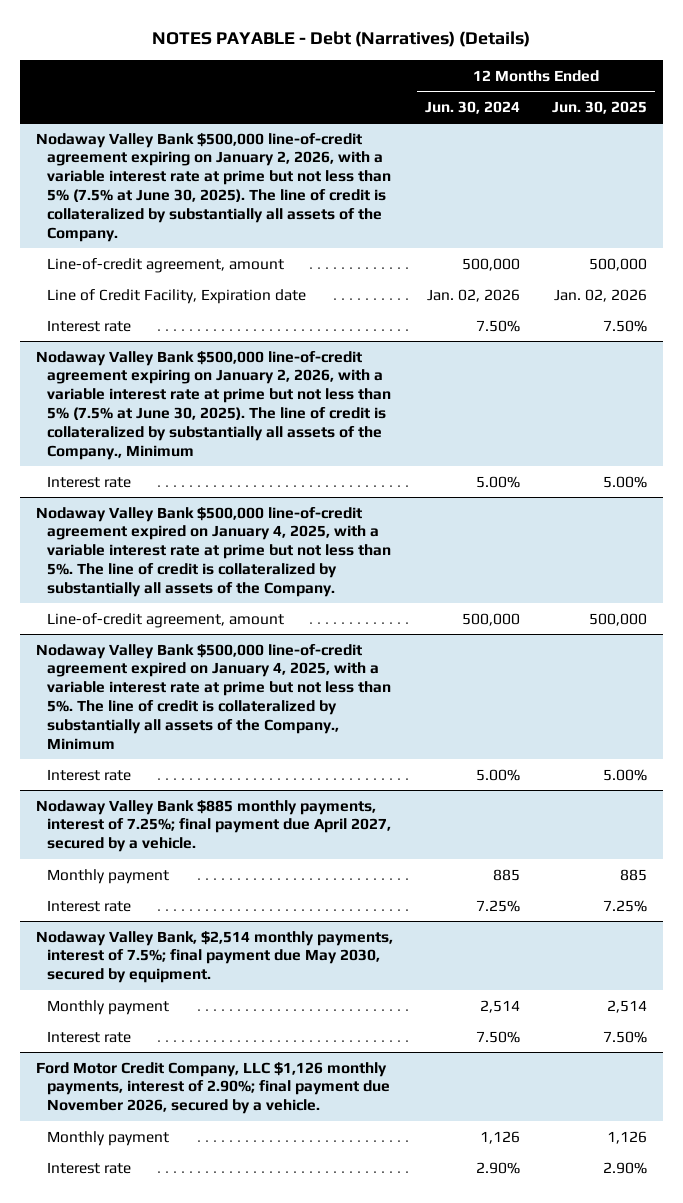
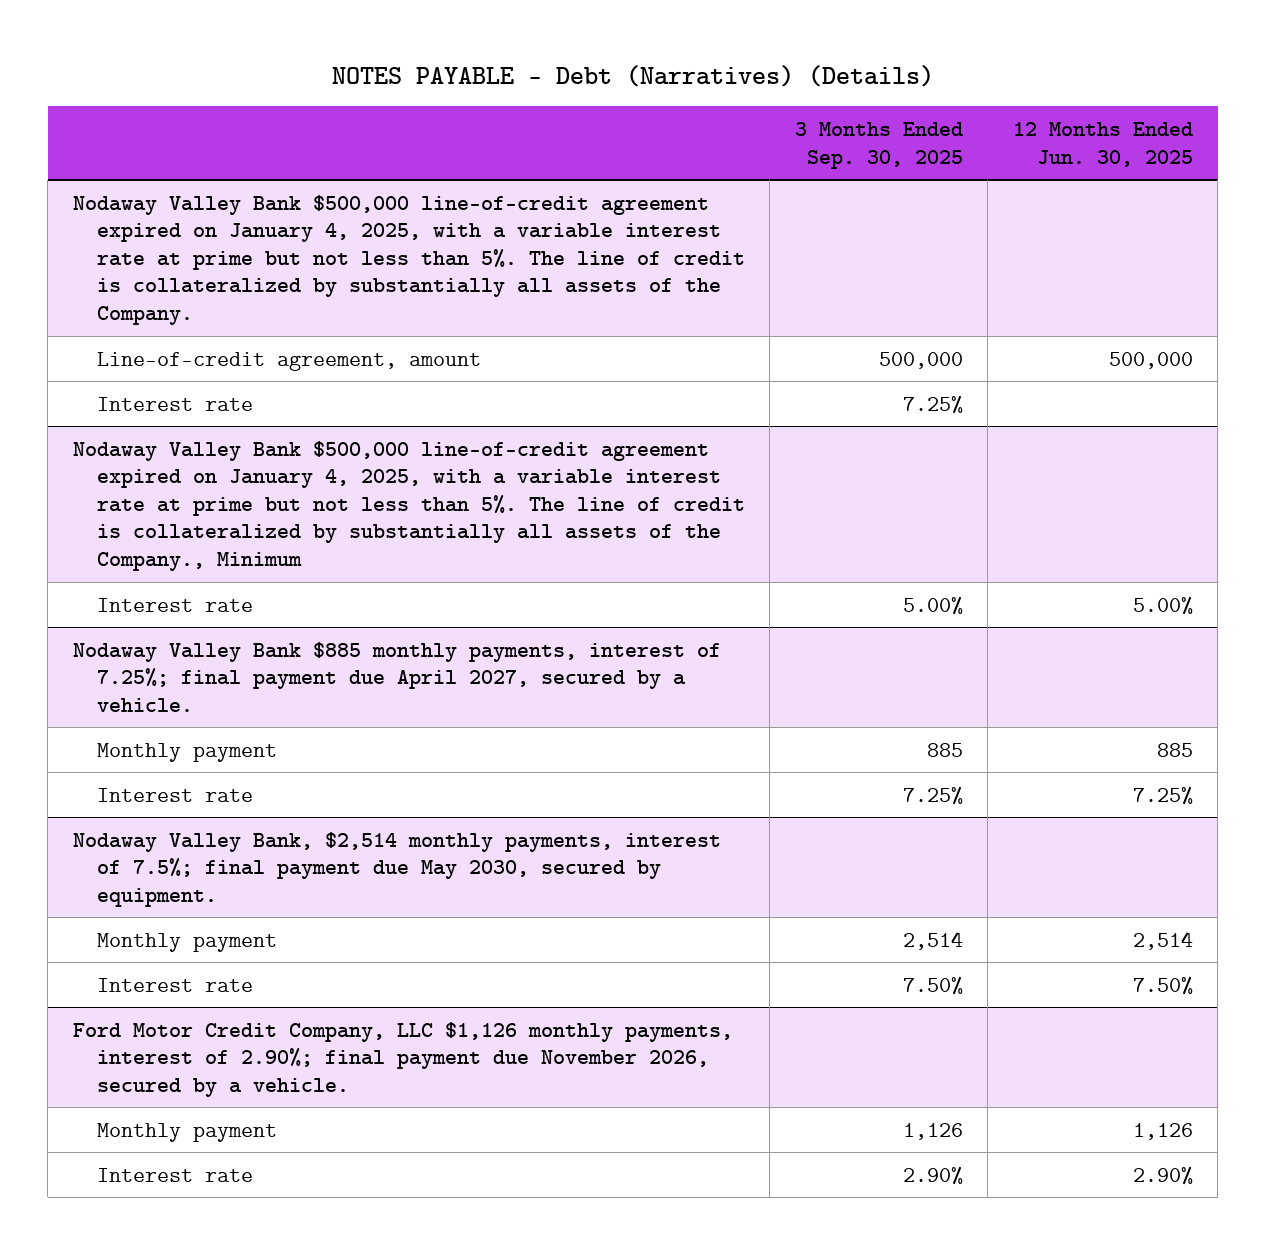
[424,100,520,114] Jun. 30, 2024 -> none
none -> [794,122,963,169] 3 Months Ended Sep. 30, 2025
[35,132,392,242] Nodaway Valley Bank $500,000 line-of-credit agreement expiring on January 2, 2026, with a variable interest rate at prime but not less than 5% (7.5% at June 30, 2025). The line of credit is collateralized by substantially all assets of the Company. -> none
[47,257,285,273] Line-of-credit agreement, amount -> none
[47,288,307,304] Line of Credit Facility, Expiration date -> none
[47,319,132,332] Interest rate -> none
[35,350,392,460] Nodaway Valley Bank $500,000 line-of-credit agreement expiring on January 2, 2026, with a variable interest rate at prime but not less than 5% (7.5% at June 30, 2025). The line of credit is collateralized by substantially all assets of the Company., Minimum -> none
[47,475,132,488] Interest rate -> none
none -> [96,396,253,411] Interest rate

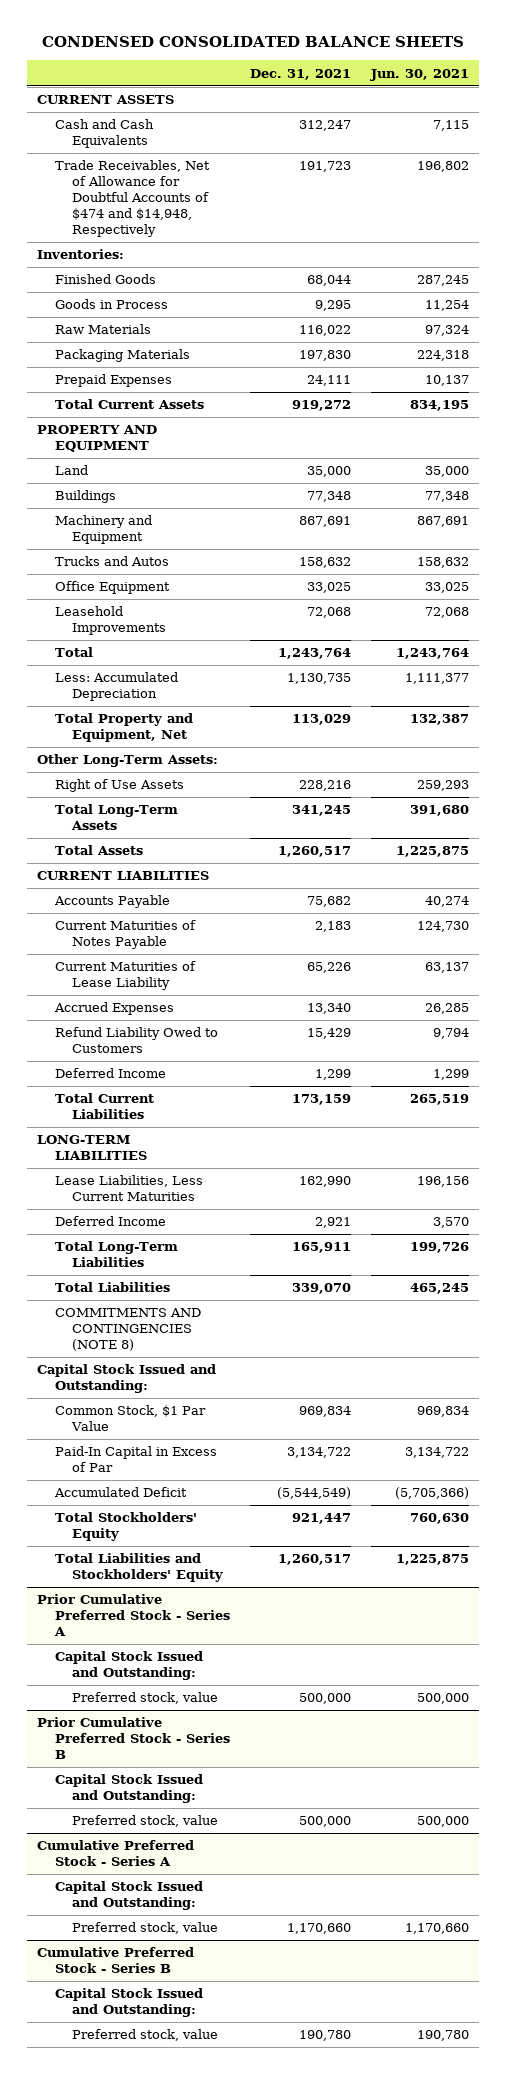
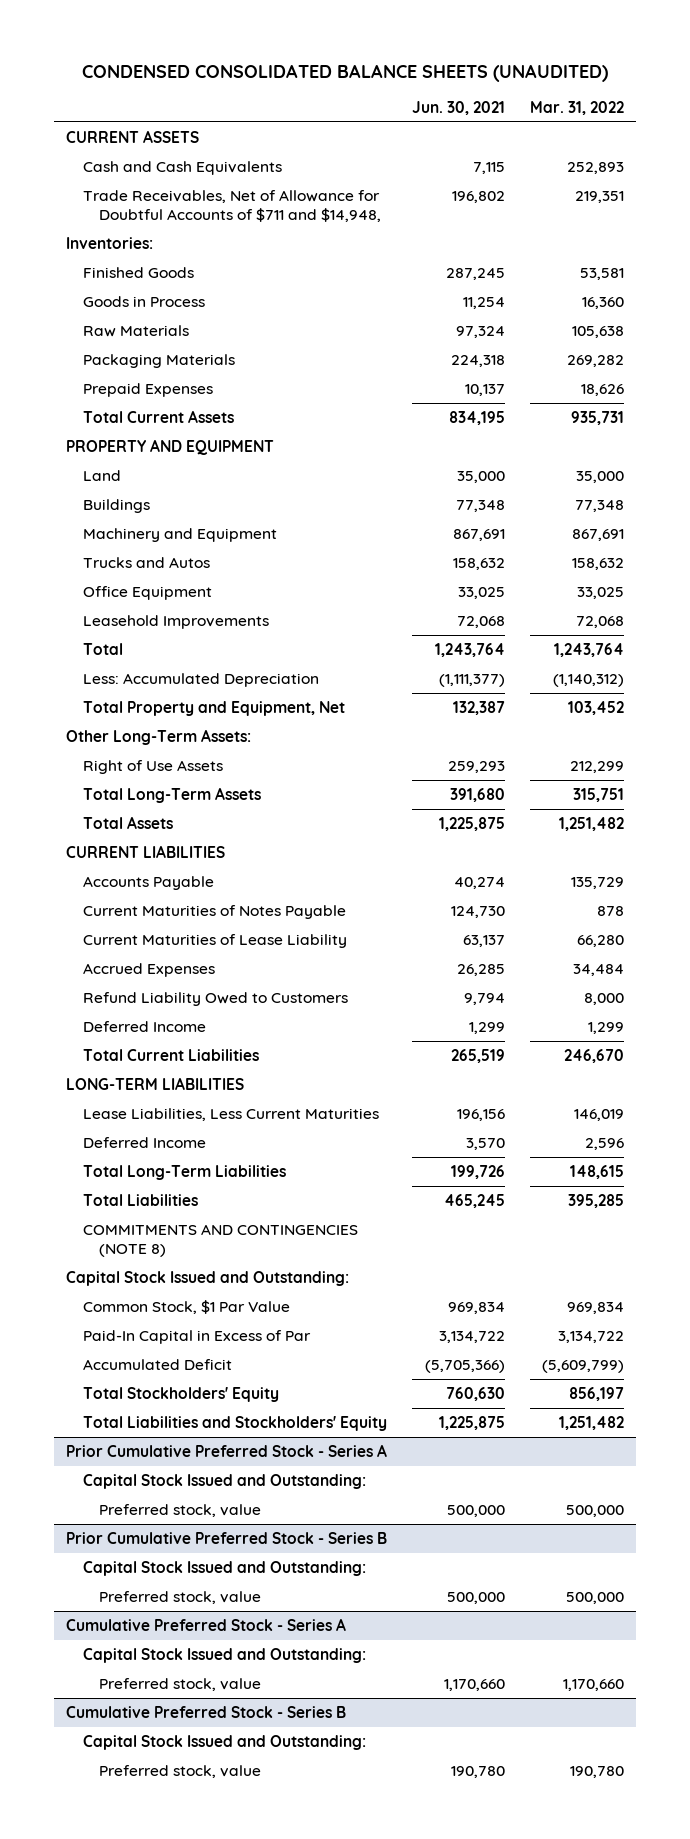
[42,36,465,48] CONDENSED CONSOLIDATED BALANCE SHEETS -> [81,63,608,82] CONDENSED CONSOLIDATED BALANCE SHEETS (UNAUDITED)
[249,68,351,80] Dec. 31, 2021 -> none
none -> [529,100,624,115] Mar. 31, 2022
[54,160,210,238] Trade Receivables, Net of Allowance for Doubtful Accounts of $474 and $14,948, Respectively -> [82,189,382,222] Trade Receivables, Net of Allowance for Doubtful Accounts of $711 and $14,948,
[404,673,469,685] 1,111,377 -> [438,673,505,687] (1,111,377)

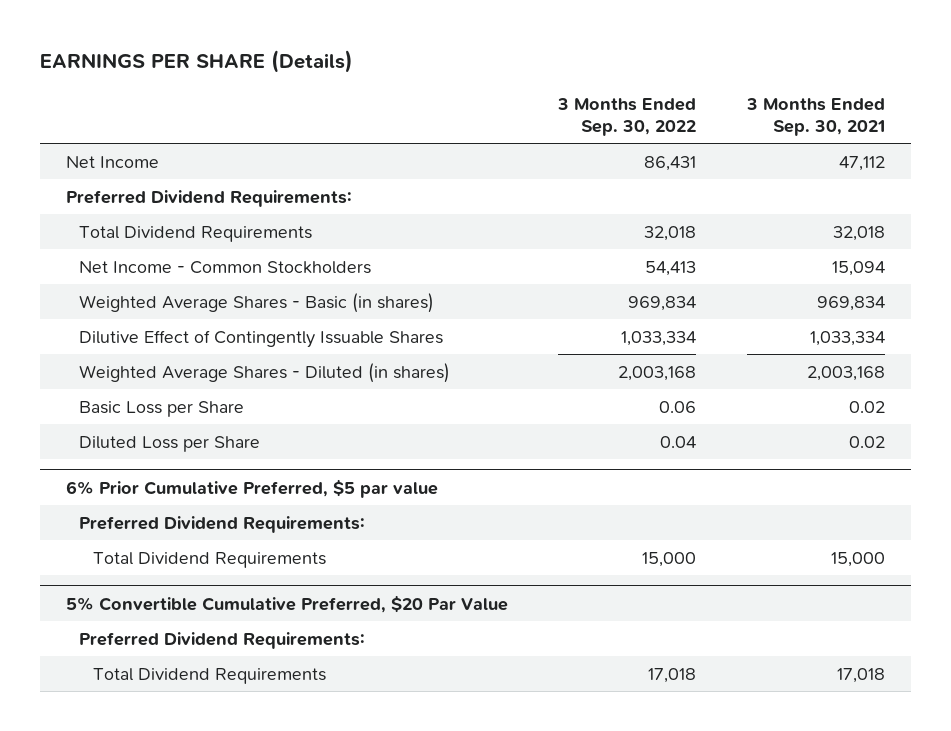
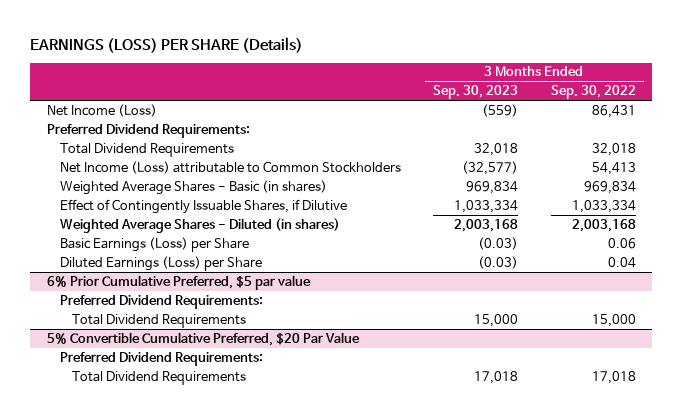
[40,50,354,74] EARNINGS PER SHARE (Details) -> [30,36,304,53] EARNINGS (LOSS) PER SHARE (Details)
[746,97,886,136] 3 Months Ended Sep. 30, 2021 -> none
none -> [433,85,519,100] Sep. 30, 2023
[65,155,159,168] Net Income -> [46,103,157,117] Net Income (Loss)
[79,260,372,274] Net Income - Common Stockholders -> [59,160,401,174] Net Income (Loss) attributable to Common Stockholders
[79,329,444,348] Dilutive Effect of Contingently Issuable Shares -> [59,198,347,214] Effect of Contingently Issuable Shares, if Dilutive
[79,400,245,417] Basic Loss per Share -> [59,236,249,252] Basic Earnings (Loss) per Share
[79,435,261,452] Diluted Loss per Share -> [59,255,262,271] Diluted Earnings (Loss) per Share

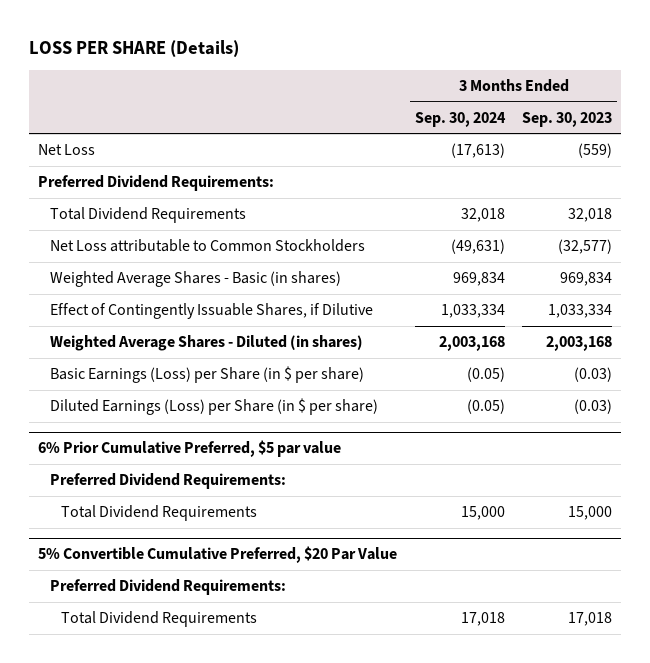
[30,36,304,53] EARNINGS (LOSS) PER SHARE (Details) -> [29,40,240,58] LOSS PER SHARE (Details)
[550,85,636,100] Sep. 30, 2022 -> none
none -> [414,112,506,128] Sep. 30, 2024
[46,103,157,117] Net Income (Loss) -> [38,144,96,156] Net Loss
[59,160,401,174] Net Income (Loss) attributable to Common Stockholders -> [49,239,365,253] Net Loss attributable to Common Stockholders
[59,236,249,252] Basic Earnings (Loss) per Share -> [49,366,364,384] Basic Earnings (Loss) per Share (in $ per share)
[59,255,262,271] Diluted Earnings (Loss) per Share -> [49,398,378,416] Diluted Earnings (Loss) per Share (in $ per share)

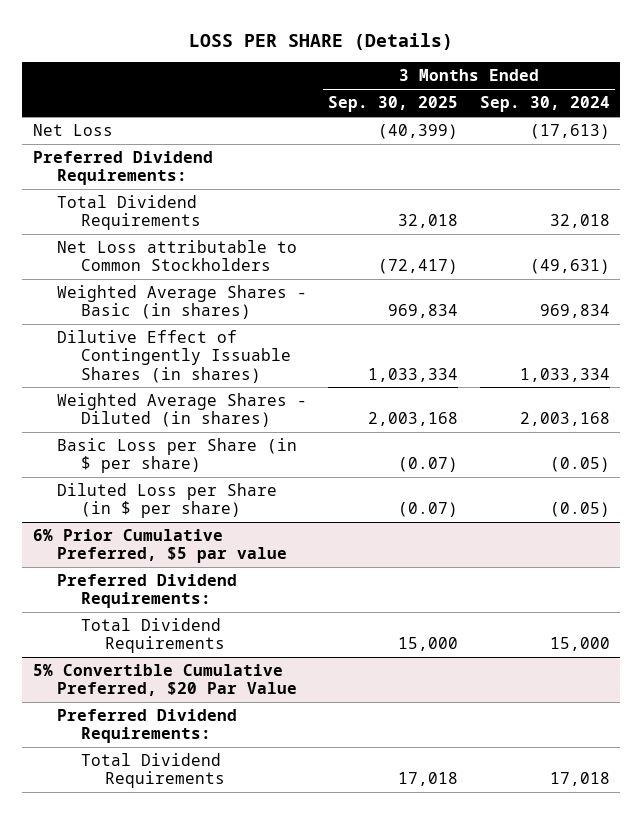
[522,112,613,128] Sep. 30, 2023 -> none
none -> [328,96,459,113] Sep. 30, 2025
[49,303,373,320] Effect of Contingently Issuable Shares, if Dilutive -> [56,330,291,383] Dilutive Effect of Contingently Issuable Shares (in shares)
[49,366,364,384] Basic Earnings (Loss) per Share (in $ per share) -> [56,438,297,474] Basic Loss per Share (in $ per share)
[49,398,378,416] Diluted Earnings (Loss) per Share (in $ per share) -> [56,483,277,519] Diluted Loss per Share (in $ per share)

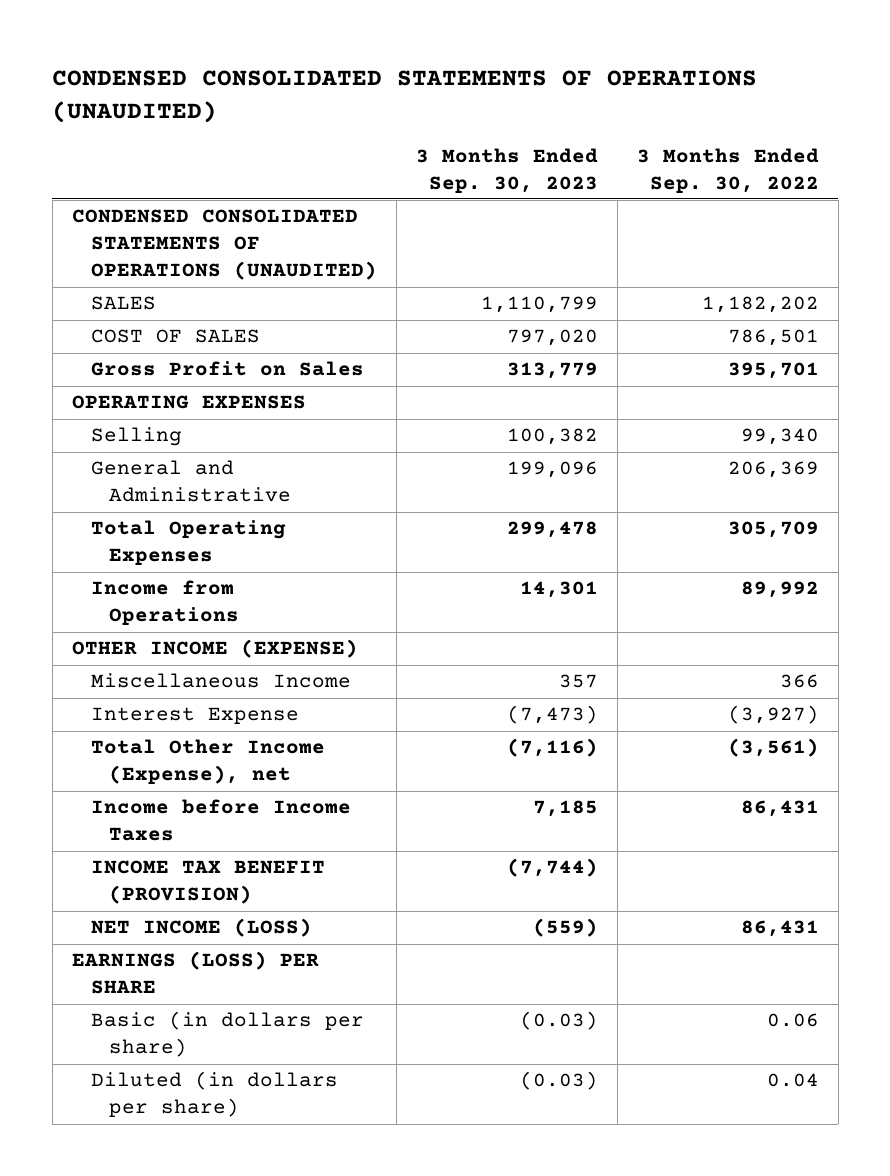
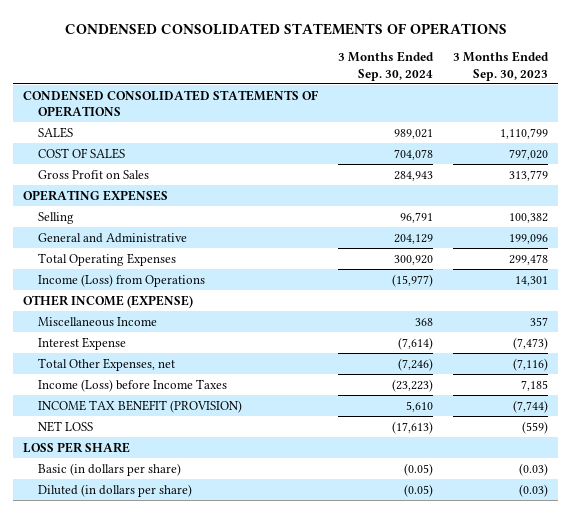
[52,70,758,124] CONDENSED CONSOLIDATED STATEMENTS OF OPERATIONS (UNAUDITED) -> [64,22,507,35] CONDENSED CONSOLIDATED STATEMENTS OF OPERATIONS
[636,147,819,193] 3 Months Ended Sep. 30, 2022 -> none
none -> [338,51,435,81] 3 Months Ended Sep. 30, 2024
[71,209,377,281] CONDENSED CONSOLIDATED STATEMENTS OF OPERATIONS (UNAUDITED) -> [22,89,318,118] CONDENSED CONSOLIDATED STATEMENTS OF OPERATIONS
[90,580,240,626] Income from Operations -> [38,273,206,287] Income (Loss) from Operations
[90,739,325,785] Total Other Income (Expense), net -> [38,357,176,371] Total Other Expenses, net
[90,799,351,842] Income before Income Taxes -> [38,378,228,392] Income (Loss) before Income Taxes
[90,918,312,938] NET INCOME (LOSS) -> [38,420,94,432] NET LOSS
[71,951,319,995] EARNINGS (LOSS) PER SHARE -> [22,441,130,453] LOSS PER SHARE

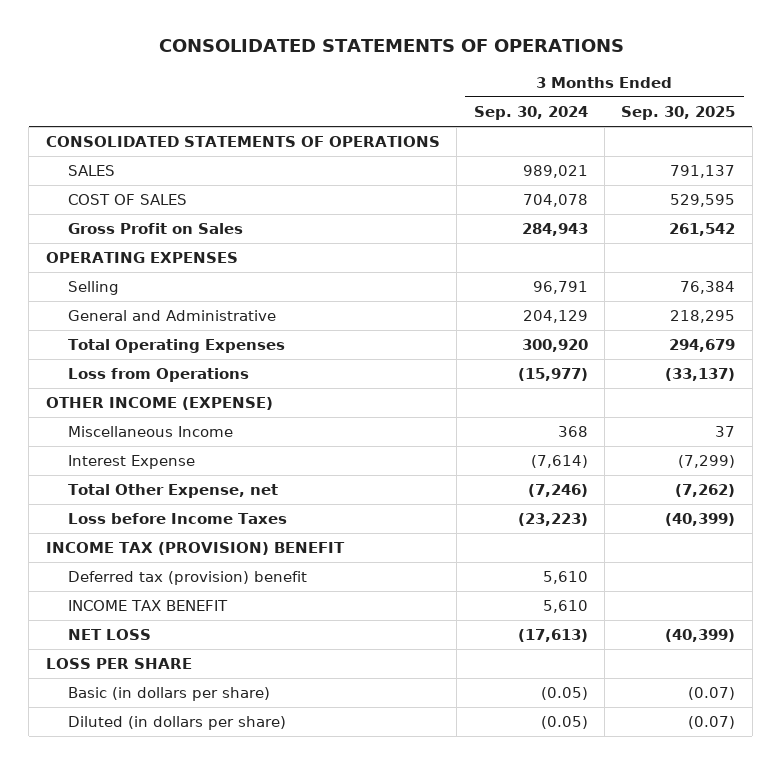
[64,22,507,35] CONDENSED CONSOLIDATED STATEMENTS OF OPERATIONS -> [158,39,624,53] CONSOLIDATED STATEMENTS OF OPERATIONS
[453,51,550,81] 3 Months Ended Sep. 30, 2023 -> none
none -> [621,106,736,121] Sep. 30, 2025
[22,89,318,118] CONDENSED CONSOLIDATED STATEMENTS OF OPERATIONS -> [45,136,440,148] CONSOLIDATED STATEMENTS OF OPERATIONS
[38,273,206,287] Income (Loss) from Operations -> [68,368,250,383] Loss from Operations
[38,357,176,371] Total Other Expenses, net -> [68,484,279,499] Total Other Expense, net
[38,378,228,392] Income (Loss) before Income Taxes -> [68,513,288,525] Loss before Income Taxes
none -> [45,542,345,556] INCOME TAX (PROVISION) BENEFIT
none -> [68,571,308,586] Deferred tax (provision) benefit
[38,399,243,413] INCOME TAX BENEFIT (PROVISION) -> [68,600,229,612] INCOME TAX BENEFIT

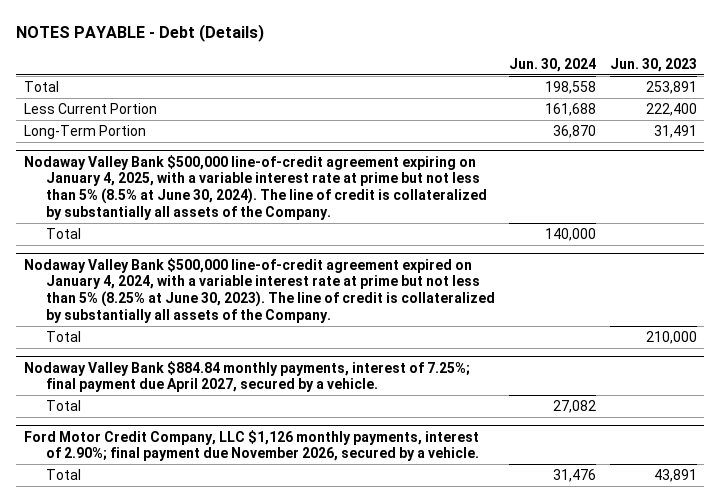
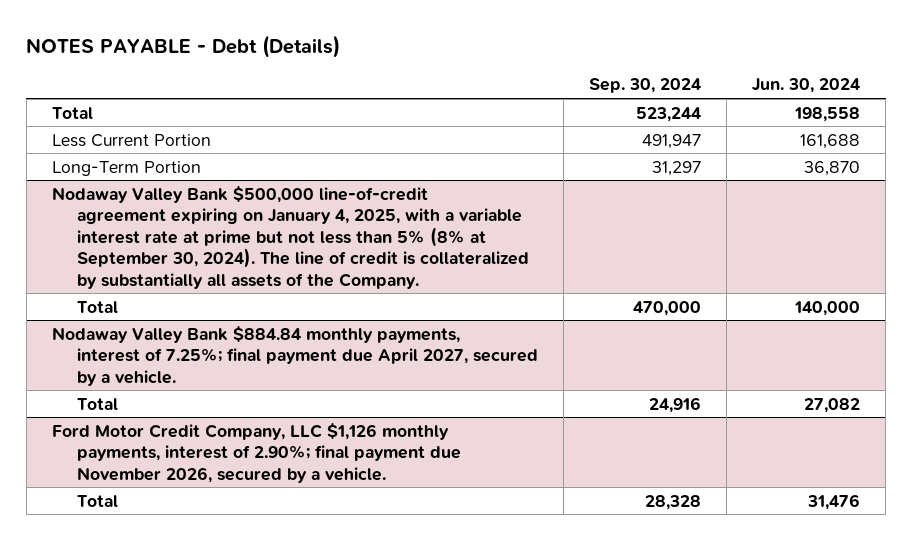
[610,57,698,72] Jun. 30, 2023 -> none
none -> [589,78,702,94] Sep. 30, 2024
[23,154,488,220] Nodaway Valley Bank $500,000 line-of-credit agreement expiring on January 4, 2025, with a variable interest rate at prime but not less than 5% (8.5% at June 30, 2024). The line of credit is collateralized by substantially all assets of the Company. -> [51,184,530,289] Nodaway Valley Bank $500,000 line-of-credit agreement expiring on January 4, 2025, with a variable interest rate at prime but not less than 5% (8% at September 30, 2024). The line of credit is collateralized by substantially all assets of the Company.
[23,257,496,323] Nodaway Valley Bank $500,000 line-of-credit agreement expired on January 4, 2024, with a variable interest rate at prime but not less than 5% (8.25% at June 30, 2023). The line of credit is collateralized by substantially all assets of the Company. -> none
[46,331,82,343] Total -> none

